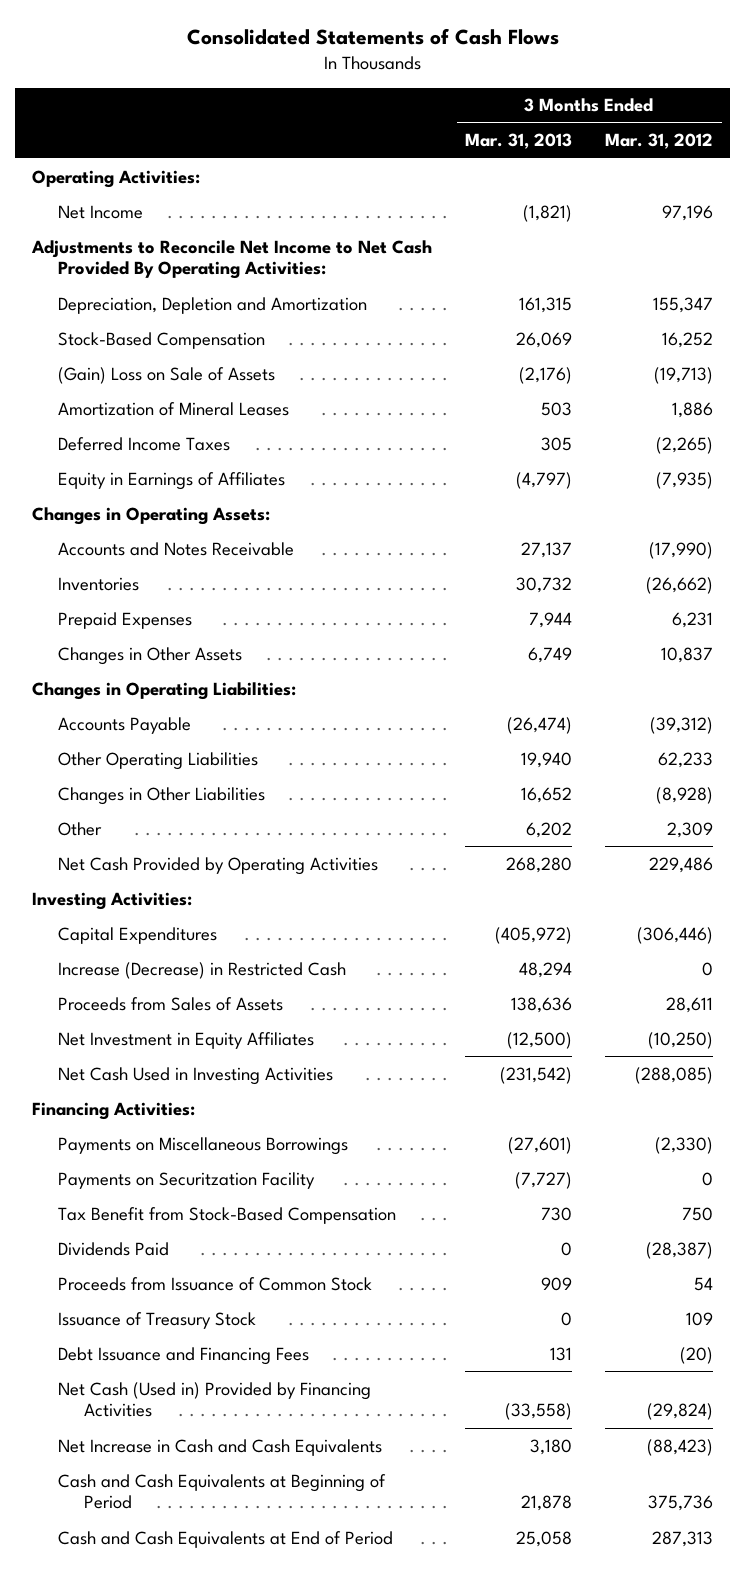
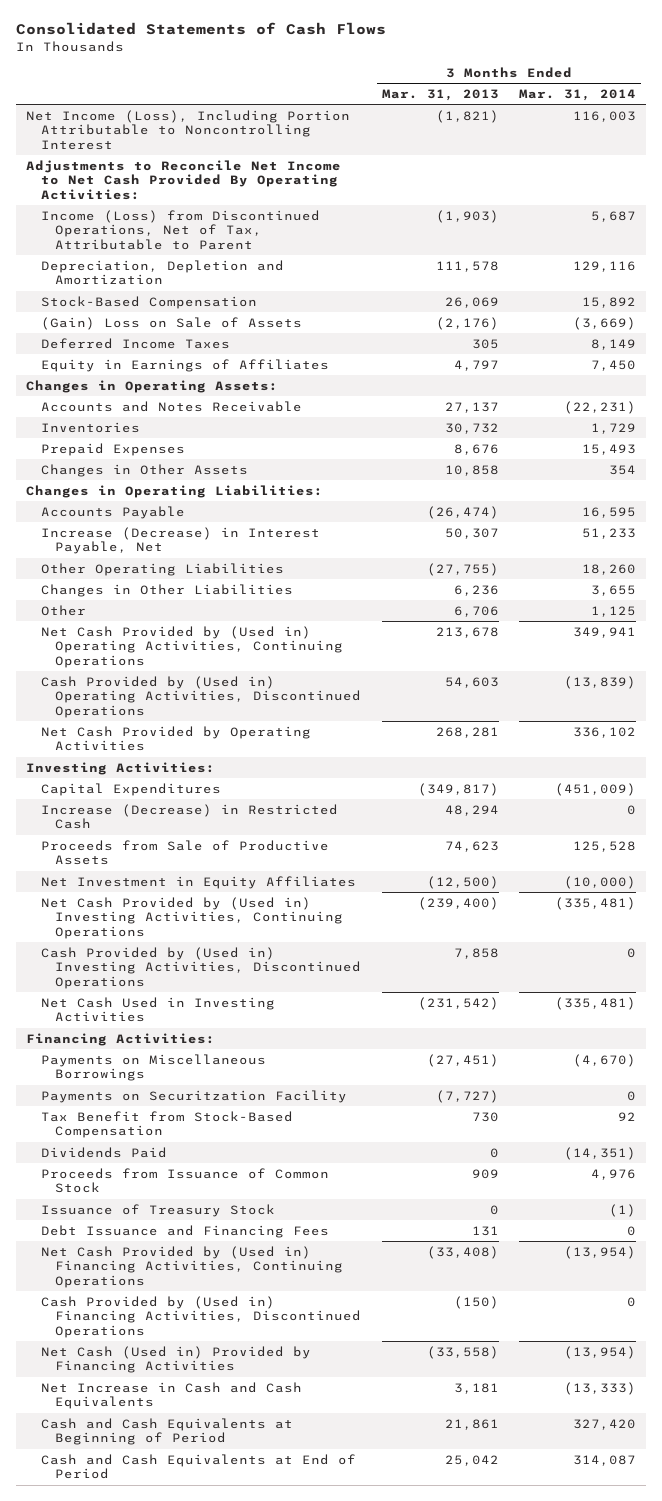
[605,133,714,150] Mar. 31, 2012 -> none
none -> [519,89,637,102] Mar. 31, 2014
[31,169,200,188] Operating Activities: -> none
[58,204,144,219] Net Income -> [25,109,350,151] Net Income (Loss), Including Portion Attributable to Noncontrolling Interest
none -> [40,209,320,251] Income (Loss) from Discontinued Operations, Net of Tax, Attributable to Parent
[519,296,573,313] 161,315 -> [435,260,499,272] 111,578
[58,401,290,416] Amortization of Mineral Leases -> none
[516,471,573,489] (4,797) -> [453,359,499,371] 4,797
[529,611,573,628] 7,944 -> [453,443,499,455] 8,676
[528,646,573,663] 6,749 -> [444,464,499,476] 10,858
none -> [40,526,320,555] Increase (Decrease) in Interest Payable, Net
[521,751,573,768] 19,940 -> [426,562,499,576] (27,755)
[521,786,573,803] 16,652 -> [453,584,499,596] 6,236
[526,821,573,838] 6,202 -> [453,605,499,617] 6,706
none -> [40,625,344,669] Net Cash Provided by (Used in) Operating Activities, Continuing Operations
none -> [40,675,362,719] Cash Provided by (Used in) Operating Activities, Discontinued Operations
[506,856,573,873] 268,280 -> [435,726,499,738] 268,281
[495,926,573,944] (405,972) -> [417,782,499,796] (349,817)
[58,996,284,1011] Proceeds from Sales of Assets -> [40,839,329,866] Proceeds from Sale of Productive Assets
[511,996,573,1013] 138,636 -> [444,840,499,852] 74,623
none -> [40,896,344,940] Net Cash Provided by (Used in) Investing Activities, Continuing Operations
none -> [40,946,362,990] Cash Provided by (Used in) Investing Activities, Discontinued Operations
[508,1136,573,1154] (27,601) -> [426,1053,499,1067] (27,451)
none -> [40,1245,344,1289] Net Cash Provided by (Used in) Financing Activities, Continuing Operations
none -> [40,1295,362,1339] Cash Provided by (Used in) Financing Activities, Discontinued Operations
[530,1438,573,1455] 3,180 -> [453,1382,499,1394] 3,181
[521,1495,573,1512] 21,878 -> [444,1418,499,1430] 21,861
[516,1530,573,1547] 25,058 -> [444,1454,499,1466] 25,042

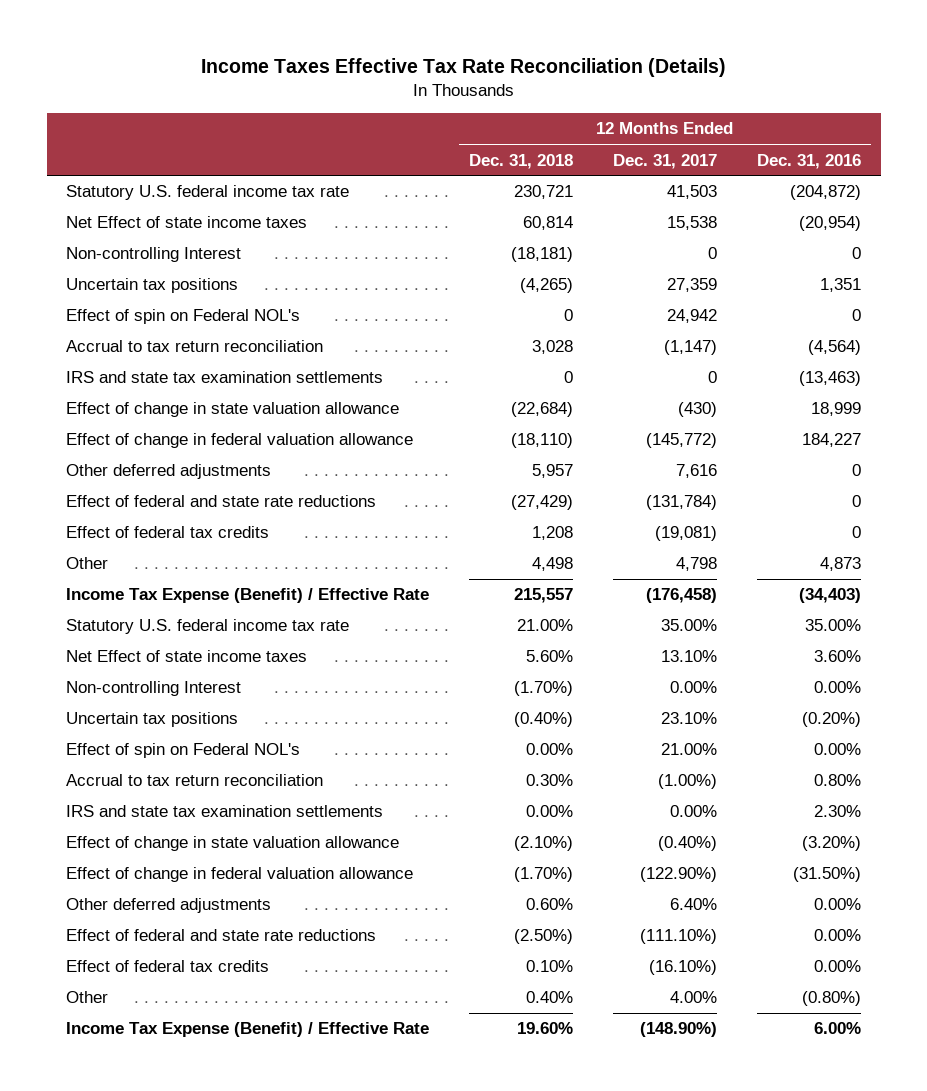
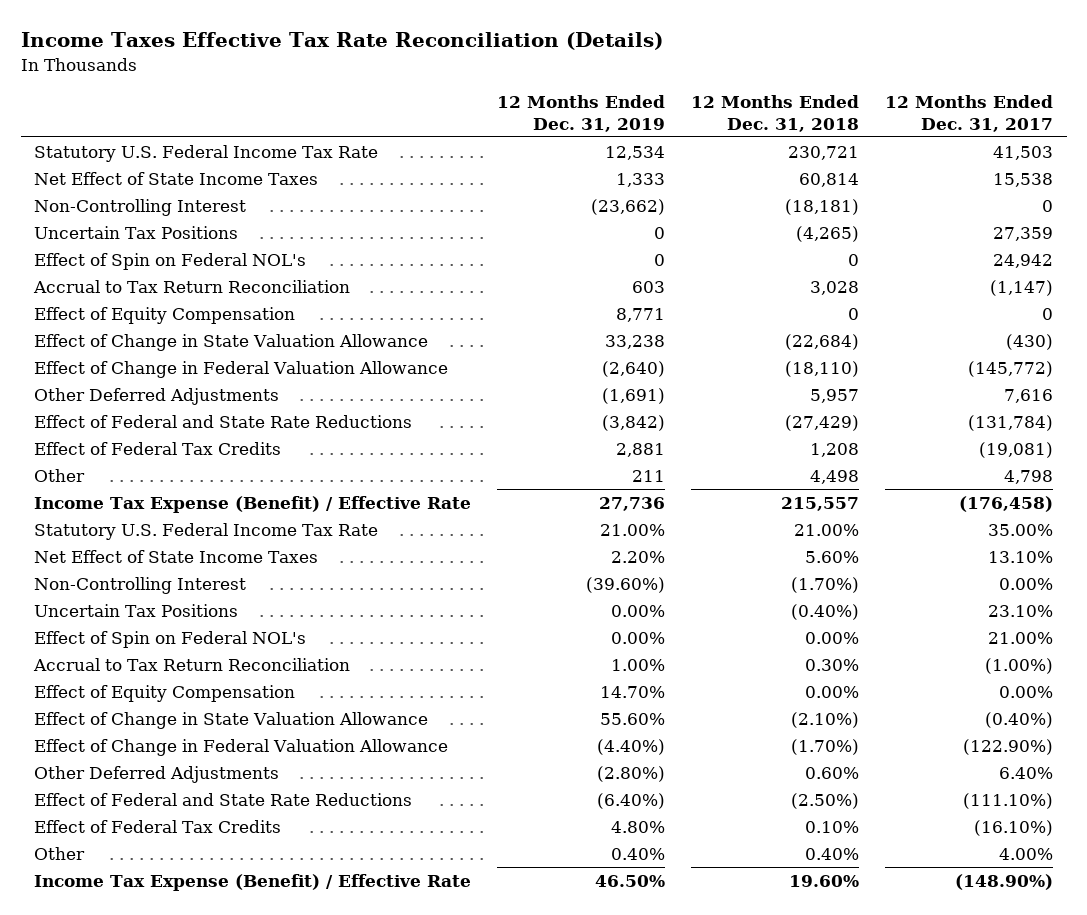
[756,153,861,169] Dec. 31, 2016 -> none
none -> [497,94,666,132] 12 Months Ended Dec. 31, 2019
[66,371,384,384] IRS and state tax examination settlements -> none
[66,185,350,201] Statutory U.S. federal income tax rate -> [33,144,378,162] Statutory U.S. Federal Income Tax Rate
[66,216,308,229] Net Effect of state income taxes -> [33,171,318,185] Net Effect of State Income Taxes
[66,247,242,263] Non-controlling Interest -> [33,198,246,216] Non-Controlling Interest
[66,278,239,294] Uncertain tax positions -> [33,225,238,239] Uncertain Tax Positions
[66,309,301,325] Effect of spin on Federal NOL's -> [33,252,306,270] Effect of Spin on Federal NOL's
[66,340,324,353] Accrual to tax return reconciliation -> [32,279,350,293] Accrual to Tax Return Reconciliation
none -> [33,306,295,324] Effect of Equity Compensation
[66,402,400,418] Effect of change in state valuation allowance -> [33,333,428,351] Effect of Change in State Valuation Allowance
[66,433,414,449] Effect of change in federal valuation allowance -> [33,360,448,378] Effect of Change in Federal Valuation Allowance
[66,464,272,480] Other deferred adjustments -> [33,387,279,405] Other Deferred Adjustments
[66,495,377,508] Effect of federal and state rate reductions -> [33,414,412,428] Effect of Federal and State Rate Reductions
[66,526,270,539] Effect of federal tax credits -> [33,441,281,455] Effect of Federal Tax Credits
[66,805,384,818] IRS and state tax examination settlements -> none
[66,619,350,635] Statutory U.S. federal income tax rate -> [33,522,378,540] Statutory U.S. Federal Income Tax Rate
[66,650,308,663] Net Effect of state income taxes -> [33,549,318,563] Net Effect of State Income Taxes
[66,681,242,697] Non-controlling Interest -> [33,576,246,594] Non-Controlling Interest
[66,712,239,728] Uncertain tax positions -> [33,603,238,617] Uncertain Tax Positions
[66,743,301,759] Effect of spin on Federal NOL's -> [33,630,306,648] Effect of Spin on Federal NOL's
[66,774,324,787] Accrual to tax return reconciliation -> [32,657,350,671] Accrual to Tax Return Reconciliation
none -> [33,684,295,702] Effect of Equity Compensation
[66,836,400,852] Effect of change in state valuation allowance -> [33,711,428,729] Effect of Change in State Valuation Allowance
[66,867,414,883] Effect of change in federal valuation allowance -> [33,738,448,756] Effect of Change in Federal Valuation Allowance
[66,898,272,914] Other deferred adjustments -> [33,765,279,783] Other Deferred Adjustments
[66,929,377,942] Effect of federal and state rate reductions -> [33,792,412,806] Effect of Federal and State Rate Reductions
[66,960,270,973] Effect of federal tax credits -> [33,819,281,833] Effect of Federal Tax Credits

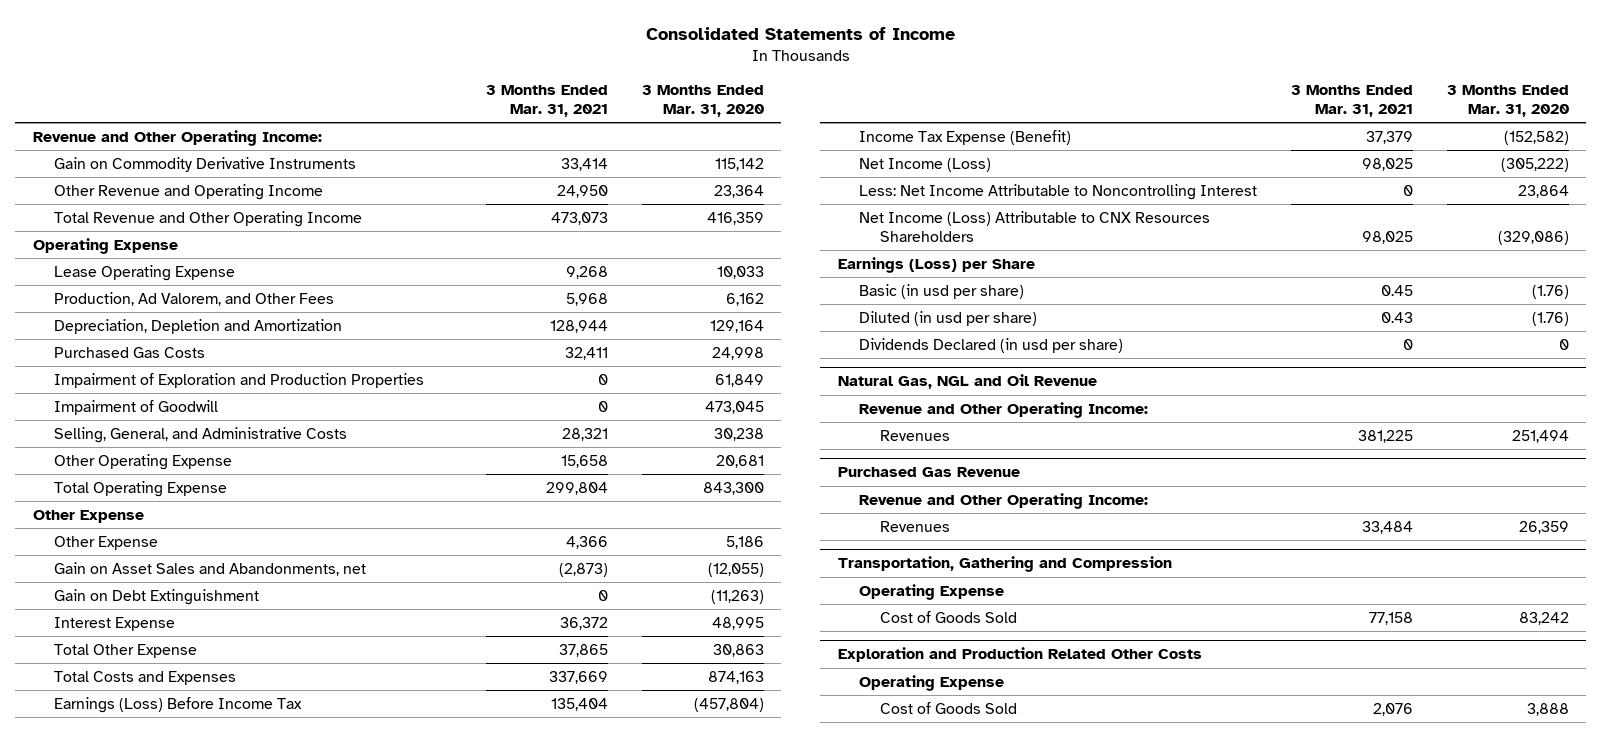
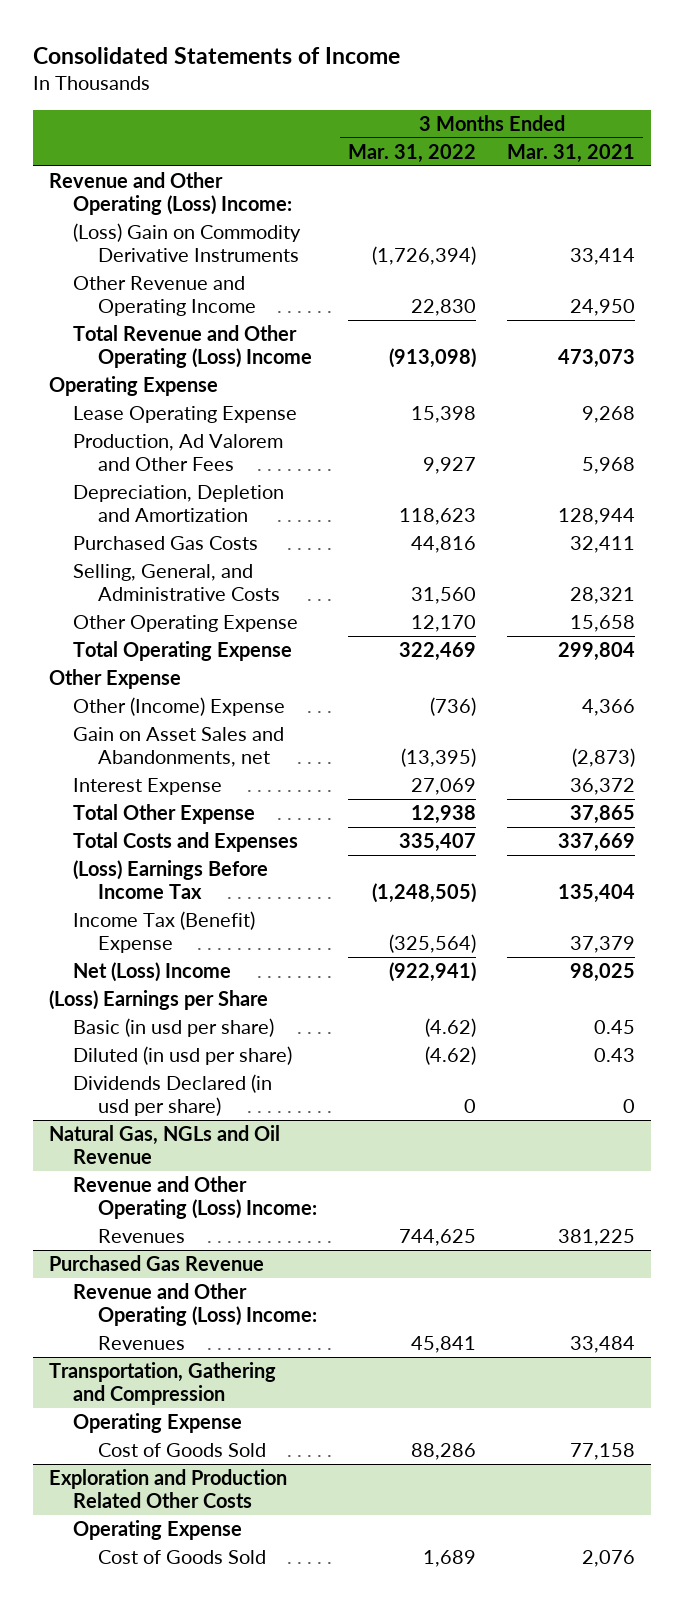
[642,85,765,118] 3 Months Ended Mar. 31, 2020 -> none
none -> [348,143,477,163] Mar. 31, 2022
[32,129,322,146] Revenue and Other Operating Income: -> [49,172,293,215] Revenue and Other Operating (Loss) Income:
[53,156,356,172] Gain on Commodity Derivative Instruments -> [73,223,302,262] (Loss) Gain on Commodity Derivative Instruments
[53,210,362,227] Total Revenue and Other Operating Income -> [73,325,312,368] Total Revenue and Other Operating (Loss) Income
[53,291,334,306] Production, Ad Valorem, and Other Fees -> [73,434,284,471] Production, Ad Valorem and Other Fees
[53,372,424,388] Impairment of Exploration and Production Properties -> none
[53,399,218,415] Impairment of Goodwill -> none
[53,535,158,550] Other Expense -> [73,697,286,717] Other (Income) Expense
[53,588,259,605] Gain on Debt Extinguishment -> none
[858,157,991,172] Net Income (Loss) -> none
[858,183,1257,200] Less: Net Income Attributable to Noncontrolling Interest -> none
[53,696,302,713] Earnings (Loss) Before Income Tax -> [73,860,269,899] (Loss) Earnings Before Income Tax
[858,129,1071,145] Income Tax Expense (Benefit) -> [73,911,256,953] Income Tax (Benefit) Expense
[858,210,1210,242] Net Income (Loss) Attributable to CNX Resources Shareholders -> [73,962,232,983] Net (Loss) Income
[837,256,1035,273] Earnings (Loss) per Share -> [49,990,269,1011] (Loss) Earnings per Share
[837,374,1097,390] Natural Gas, NGL and Oil Revenue -> [49,1125,281,1164] Natural Gas, NGLs and Oil Revenue
[858,401,1148,418] Revenue and Other Operating Income: -> [73,1176,317,1219] Revenue and Other Operating (Loss) Income:
[858,492,1148,509] Revenue and Other Operating Income: -> [73,1283,317,1326] Revenue and Other Operating (Loss) Income:

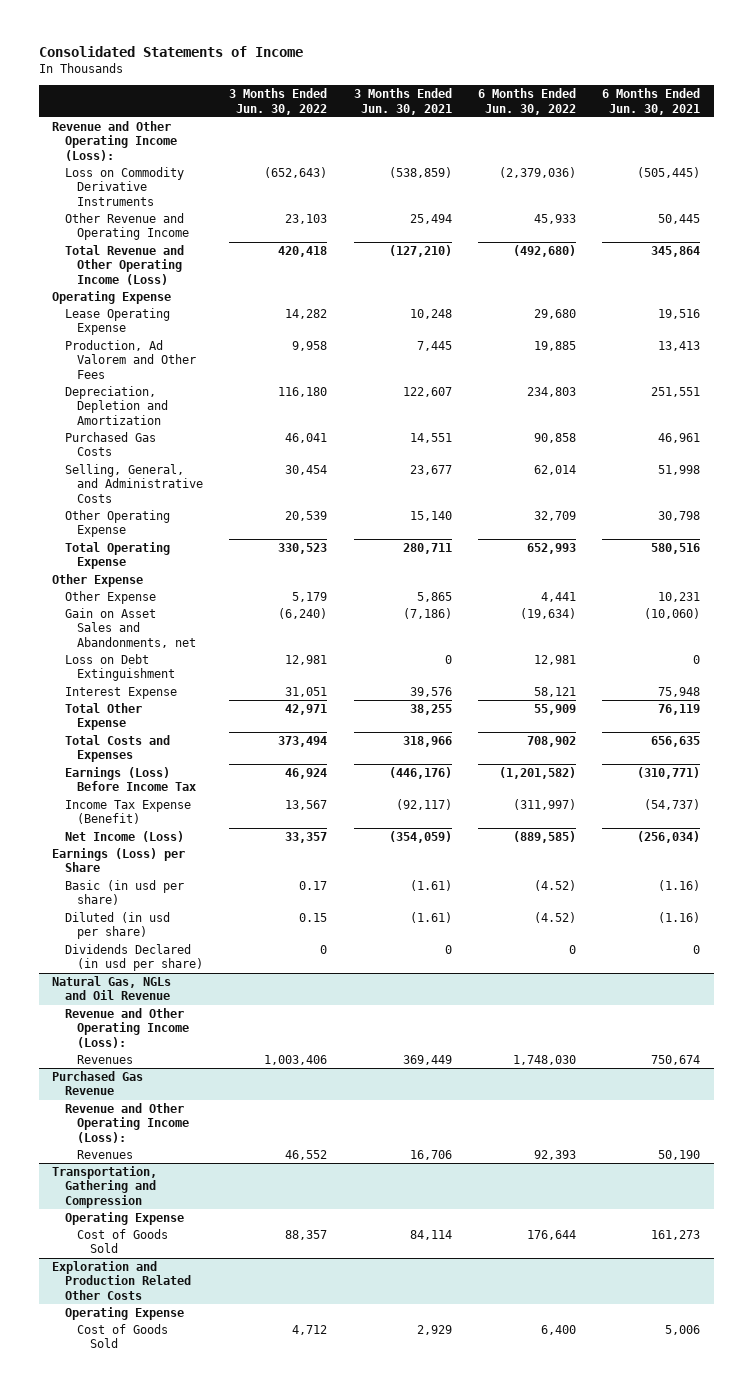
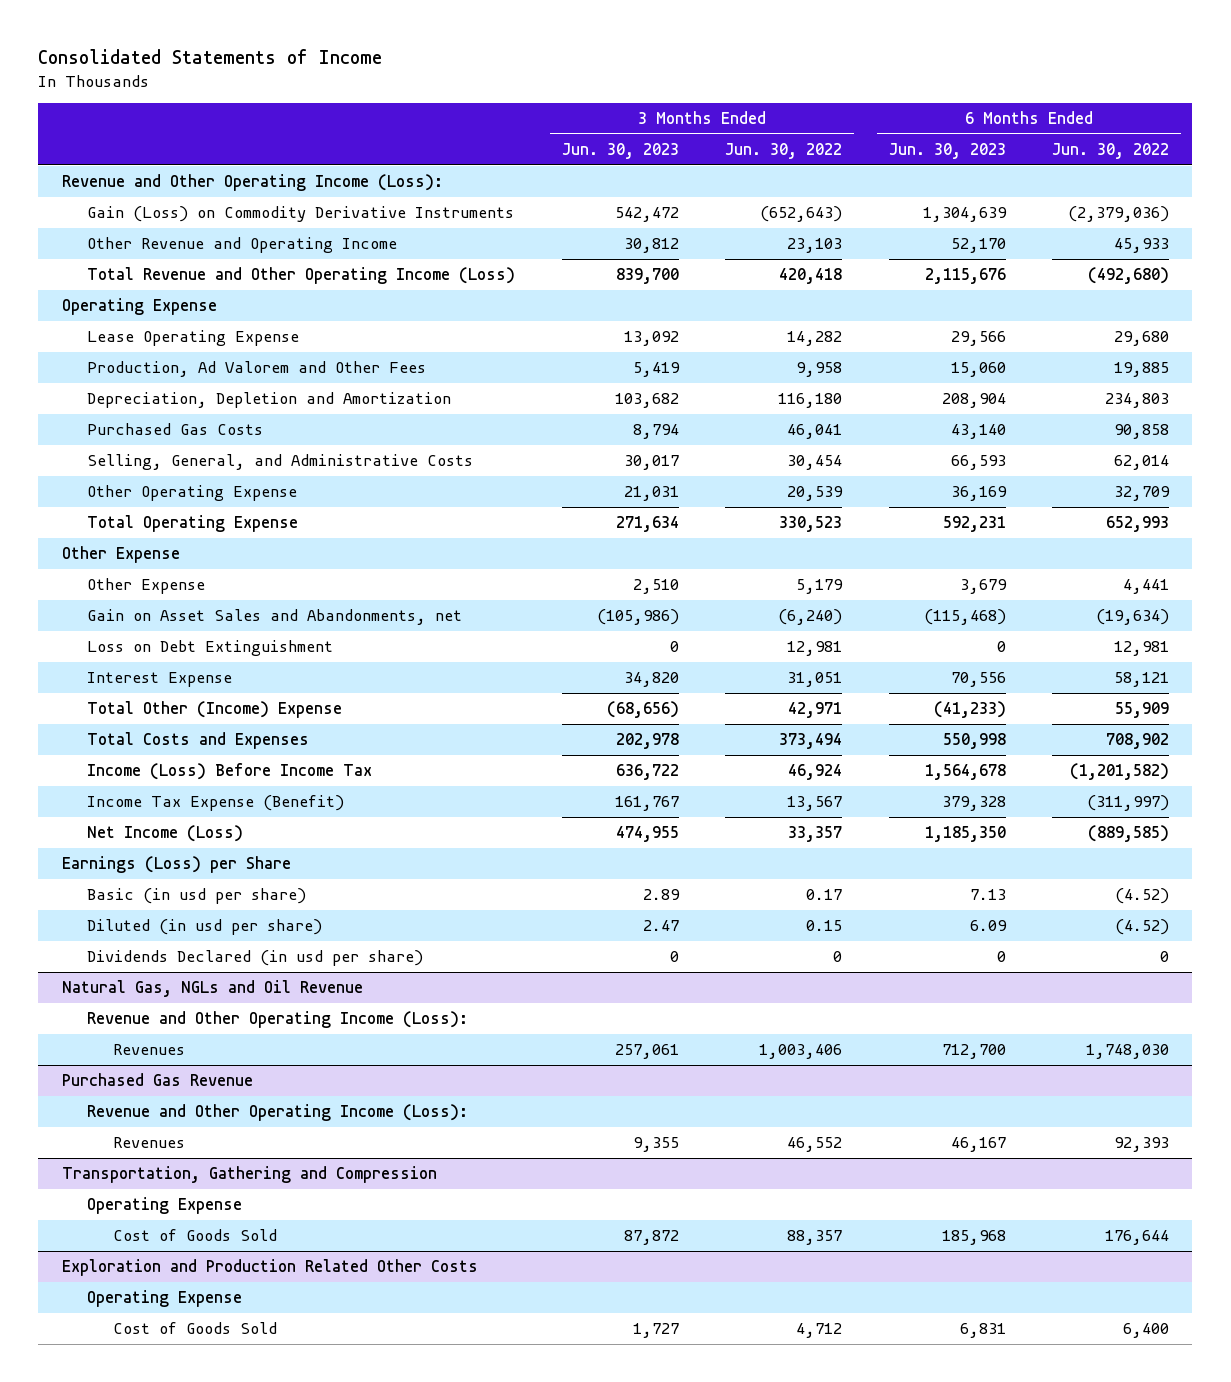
[353,88,452,115] 3 Months Ended Jun. 30, 2021 -> none
[602,88,701,115] 6 Months Ended Jun. 30, 2021 -> none
none -> [561,143,679,160] Jun. 30, 2023
none -> [888,143,1006,160] Jun. 30, 2023
[64,166,184,206] Loss on Commodity Derivative Instruments -> [87,206,515,223] Gain (Loss) on Commodity Derivative Instruments
[64,702,142,731] Total Other Expense -> [87,701,343,719] Total Other (Income) Expense
[64,766,197,792] Earnings (Loss) Before Income Tax -> [87,763,373,781] Income (Loss) Before Income Tax

